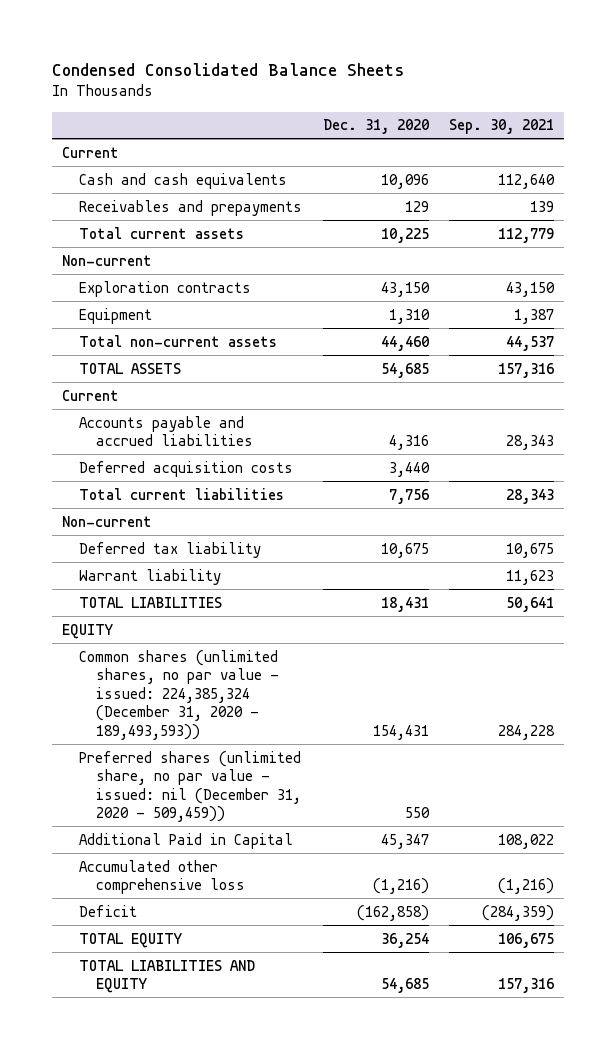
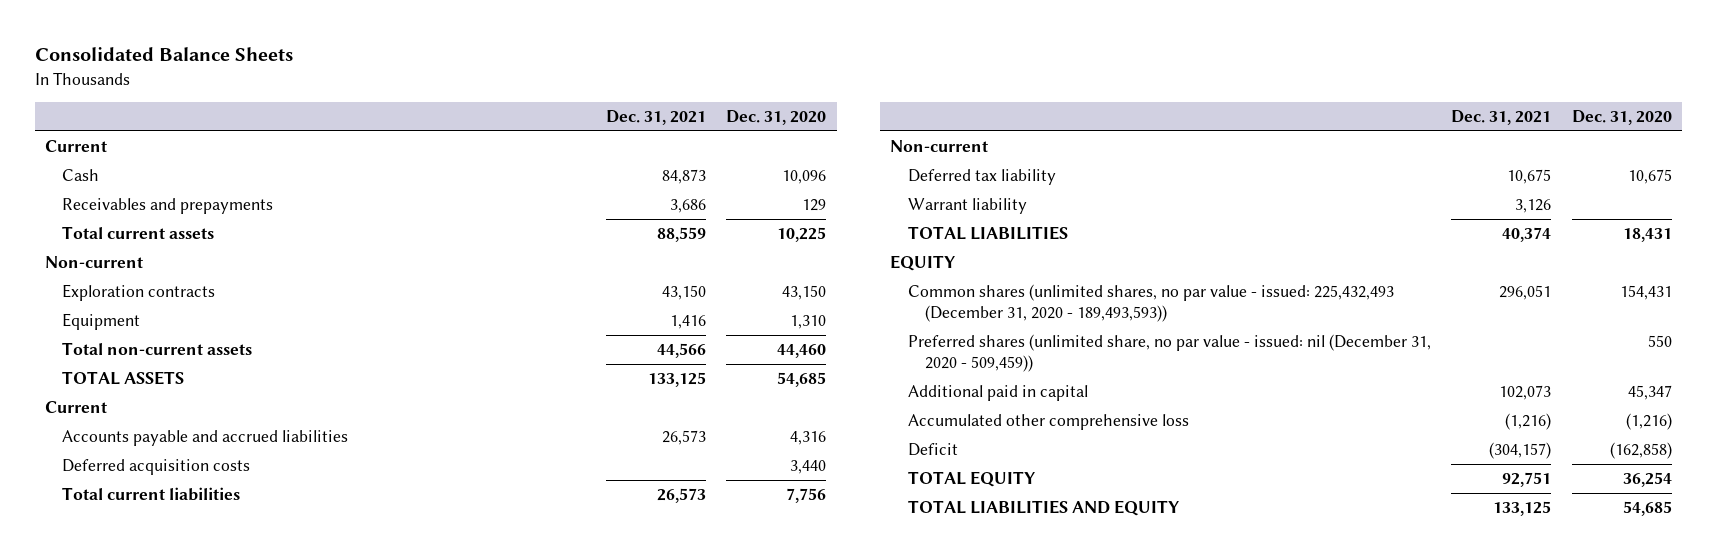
[52,62,405,76] Condensed Consolidated Balance Sheets -> [34,47,293,62] Consolidated Balance Sheets
[448,119,554,135] Sep. 30, 2021 -> none
none -> [605,109,706,125] Dec. 31, 2021
[79,172,288,189] Cash and cash equivalents -> [62,168,100,181] Cash
[79,649,279,740] Common shares (unlimited shares, no par value - issued: 224,385,324 (December 31, 2020 - 189,493,593)) -> [907,283,1394,323] Common shares (unlimited shares, no par value - issued: 225,432,493 (December 31, 2020 - 189,493,593))
[79,832,294,849] Additional Paid in Capital -> [907,384,1088,401] Additional paid in capital

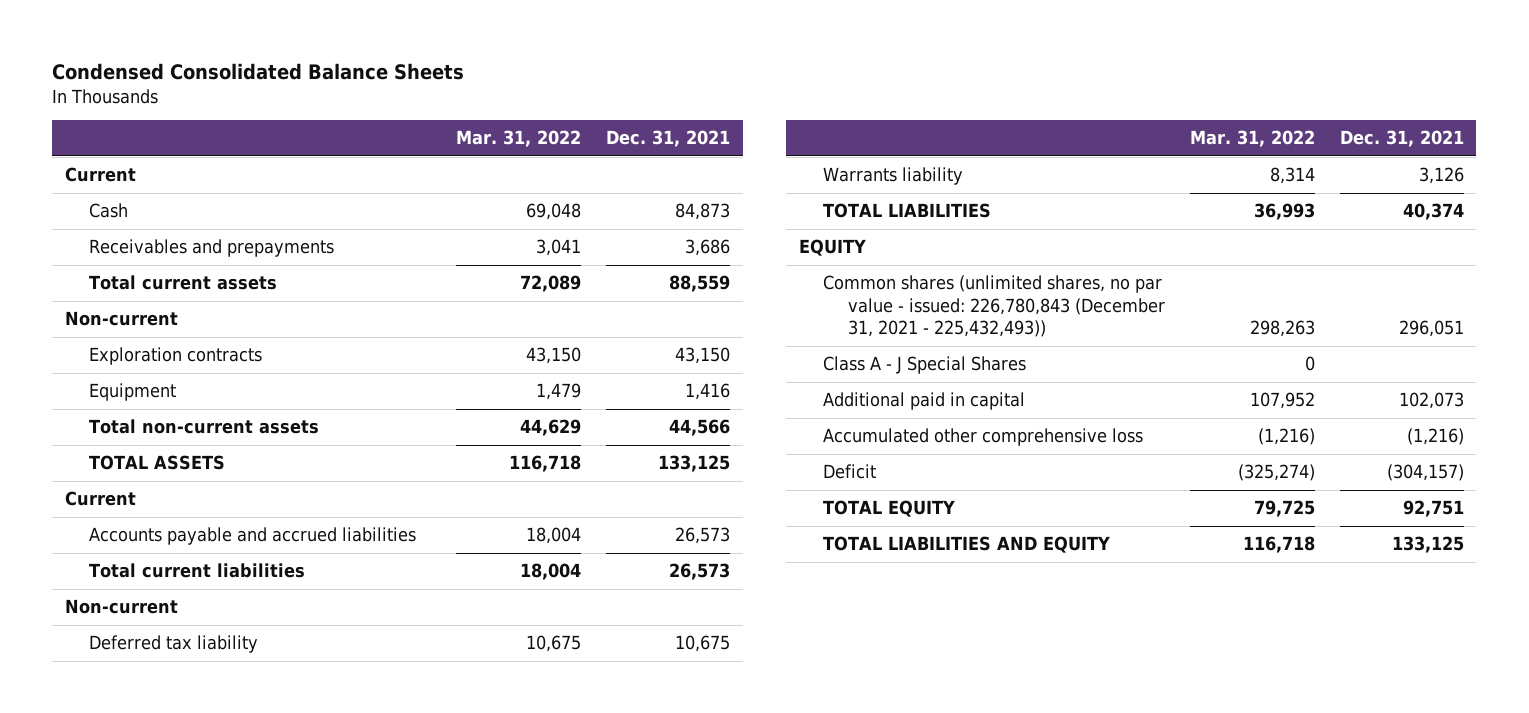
[34,47,293,62] Consolidated Balance Sheets -> [52,63,465,81] Condensed Consolidated Balance Sheets
[726,109,827,125] Dec. 31, 2020 -> none
none -> [455,130,581,148] Mar. 31, 2022
[62,458,251,475] Deferred acquisition costs -> none
[907,197,1027,214] Warrant liability -> [823,167,964,186] Warrants liability
[907,333,1431,373] Preferred shares (unlimited share, no par value - issued: nil (December 31, 2020 - 509,459)) -> none
[907,283,1394,323] Common shares (unlimited shares, no par value - issued: 225,432,493 (December 31, 2020 - 189,493,593)) -> [823,275,1165,338] Common shares (unlimited shares, no par value - issued: 226,780,843 (December 31, 2021 - 225,432,493))
none -> [823,356,1027,375] Class A - J Special Shares

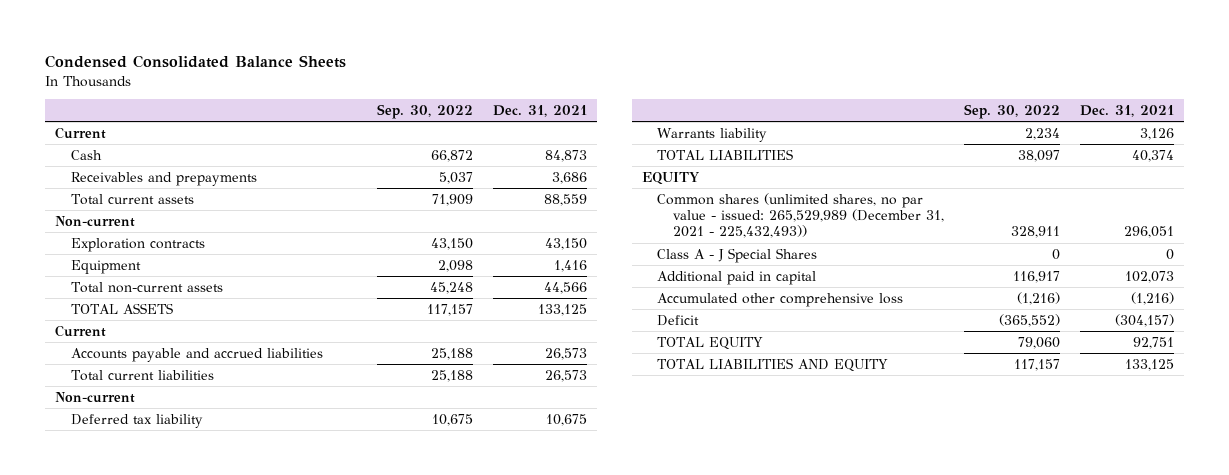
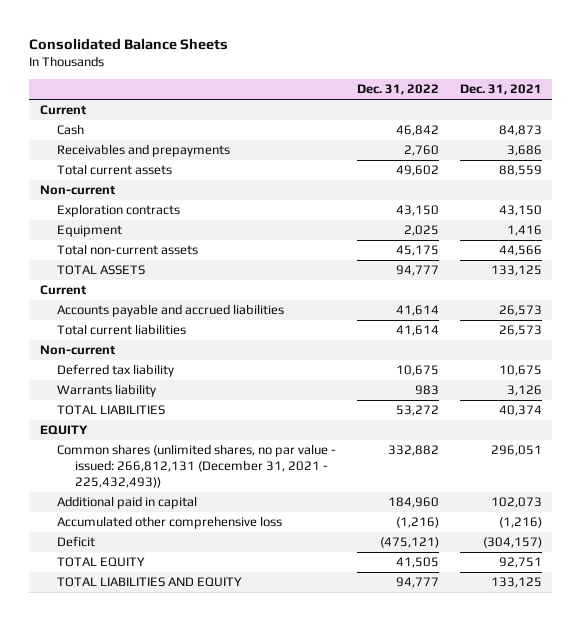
[45,54,347,68] Condensed Consolidated Balance Sheets -> [29,38,229,51] Consolidated Balance Sheets
[377,104,474,120] Sep. 30, 2022 -> none
none -> [356,84,439,96] Dec. 31, 2022
[657,247,818,263] Class A - J Special Shares -> none
[657,192,944,239] Common shares (unlimited shares, no par value - issued: 265,529,989 (December 31, 2021 - 225,432,493)) -> [57,444,337,489] Common shares (unlimited shares, no par value - issued: 266,812,131 (December 31, 2021 - 225,432,493))

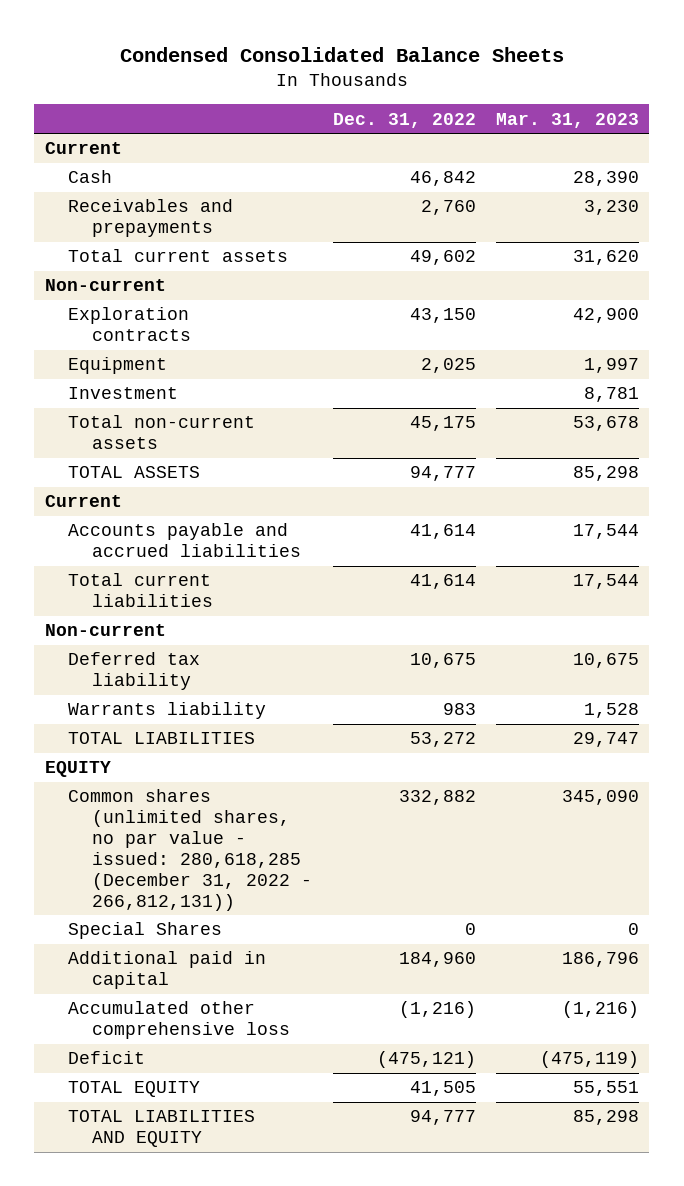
[29,38,229,51] Consolidated Balance Sheets -> [119,47,564,63] Condensed Consolidated Balance Sheets
[459,84,542,96] Dec. 31, 2021 -> none
none -> [496,112,640,128] Mar. 31, 2023
none -> [68,387,179,400] Investment
[57,444,337,489] Common shares (unlimited shares, no par value - issued: 266,812,131 (December 31, 2021 - 225,432,493)) -> [68,789,313,911] Common shares (unlimited shares, no par value - issued: 280,618,285 (December 31, 2022 - 266,812,131))
none -> [68,922,223,940] Special Shares

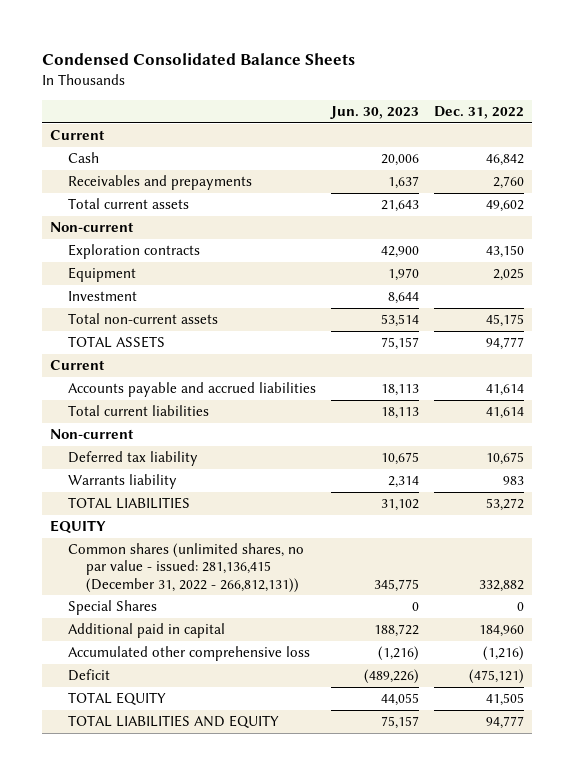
[496,112,640,128] Mar. 31, 2023 -> none
none -> [330,106,420,120] Jun. 30, 2023
[68,789,313,911] Common shares (unlimited shares, no par value - issued: 280,618,285 (December 31, 2022 - 266,812,131)) -> [67,543,304,593] Common shares (unlimited shares, no par value - issued: 281,136,415 (December 31, 2022 - 266,812,131))

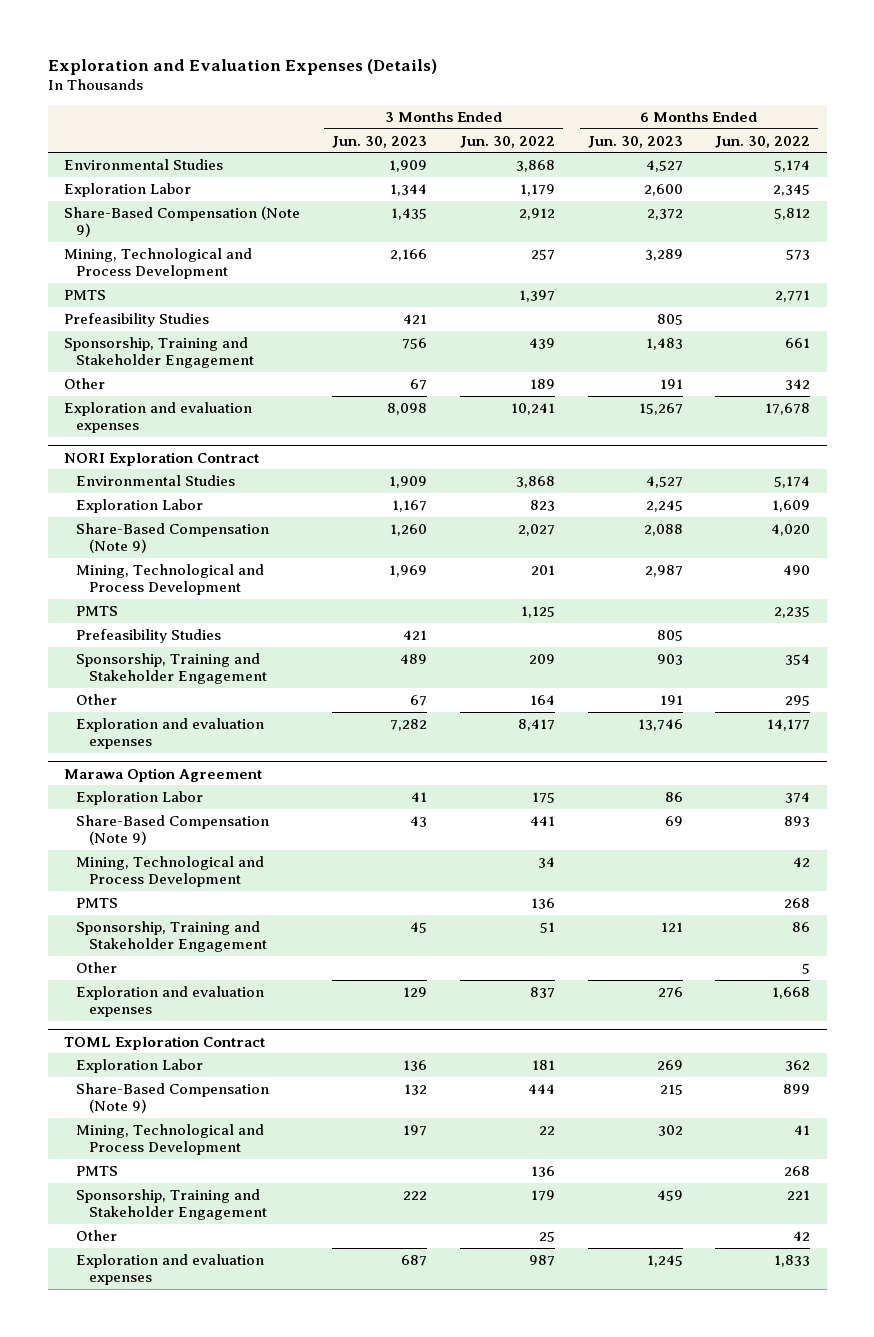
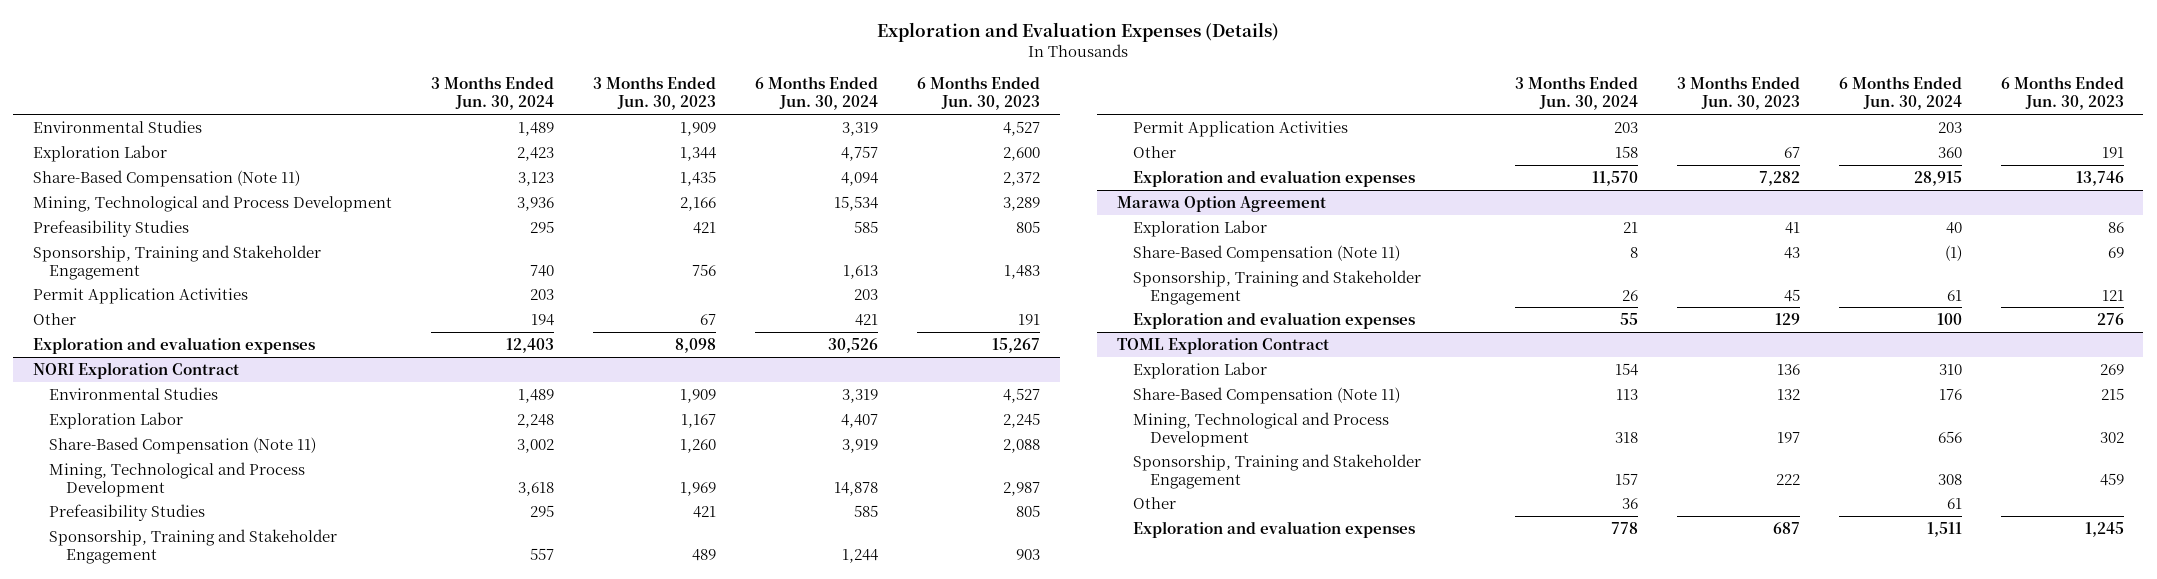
[460,135,556,148] Jun. 30, 2022 -> none
[715,135,811,148] Jun. 30, 2022 -> none
none -> [430,76,554,111] 3 Months Ended Jun. 30, 2024
none -> [755,76,879,111] 6 Months Ended Jun. 30, 2024
[63,205,300,238] Share-Based Compensation (Note 9) -> [32,169,300,187] Share-Based Compensation (Note 11)
[63,289,106,300] PMTS -> none
none -> [32,287,248,304] Permit Application Activities
[76,522,270,554] Share-Based Compensation (Note 9) -> [49,436,317,454] Share-Based Compensation (Note 11)
[76,605,119,616] PMTS -> none
none -> [1133,120,1349,137] Permit Application Activities
[76,855,265,888] Mining, Technological and Process Development -> none
[76,897,119,908] PMTS -> none
[76,814,270,846] Share-Based Compensation (Note 9) -> [1133,244,1401,262] Share-Based Compensation (Note 11)
[76,961,118,973] Other -> none
[76,1082,270,1114] Share-Based Compensation (Note 9) -> [1133,386,1401,404] Share-Based Compensation (Note 11)
[76,1165,119,1176] PMTS -> none

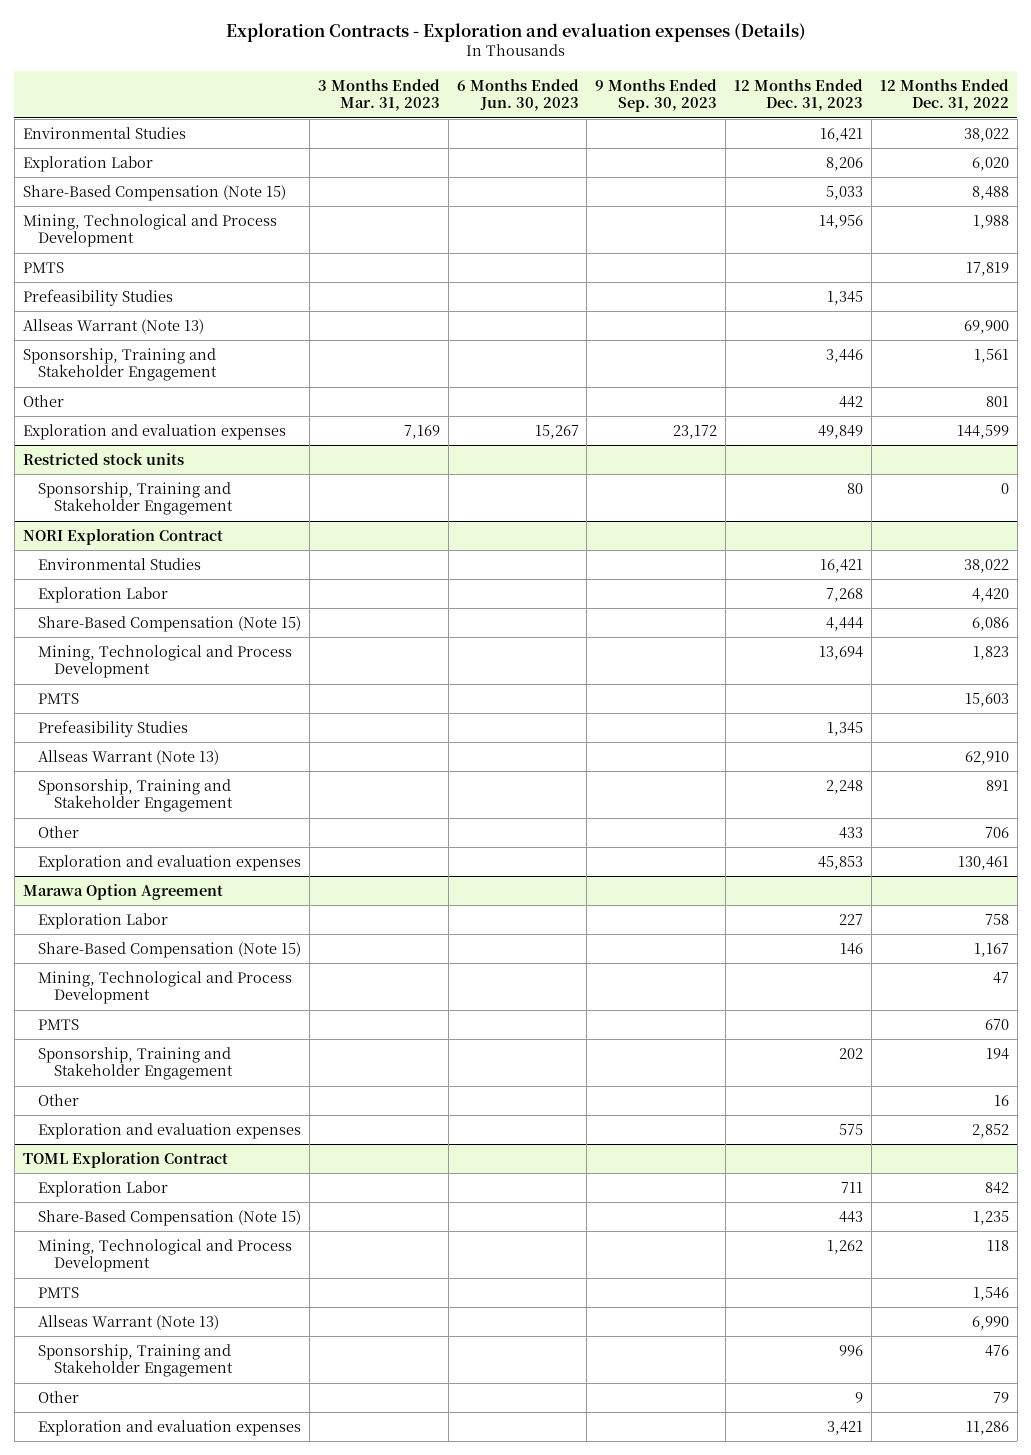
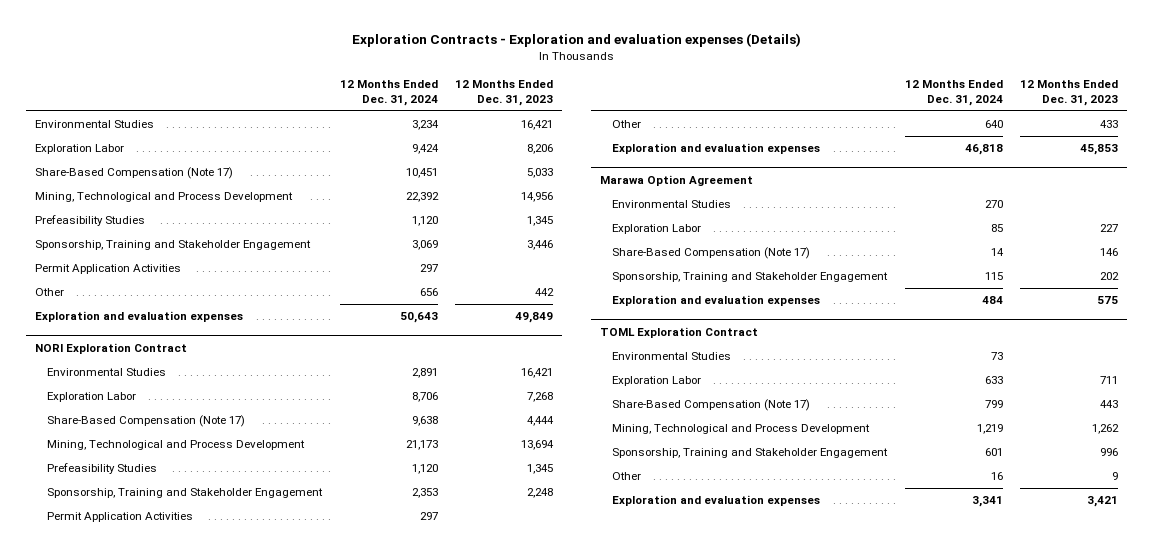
[317,78,440,112] 3 Months Ended Mar. 31, 2023 -> none
[456,78,579,112] 6 Months Ended Jun. 30, 2023 -> none
[595,78,718,113] 9 Months Ended Sep. 30, 2023 -> none
[879,78,1009,112] 12 Months Ended Dec. 31, 2022 -> none
none -> [339,80,438,107] 12 Months Ended Dec. 31, 2024
[22,184,286,201] Share-Based Compensation (Note 15) -> [34,167,233,180] Share-Based Compensation (Note 17)
[22,261,64,273] PMTS -> none
[22,318,204,334] Allseas Warrant (Note 13) -> none
none -> [34,264,181,275] Permit Application Activities
[22,452,184,465] Restricted stock units -> none
[38,481,233,516] Sponsorship, Training and Stakeholder Engagement -> none
[38,615,302,632] Share-Based Compensation (Note 15) -> [47,415,246,428] Share-Based Compensation (Note 17)
[38,692,80,704] PMTS -> none
[38,749,220,765] Allseas Warrant (Note 13) -> none
none -> [47,512,194,523] Permit Application Activities
none -> [612,200,732,209] Environmental Studies
[38,970,293,1005] Mining, Technological and Process Development -> none
[38,1018,80,1030] PMTS -> none
[38,941,302,958] Share-Based Compensation (Note 15) -> [612,247,811,260] Share-Based Compensation (Note 17)
[38,1093,80,1106] Other -> none
none -> [612,352,732,361] Environmental Studies
[38,1209,302,1226] Share-Based Compensation (Note 15) -> [612,399,811,412] Share-Based Compensation (Note 17)
[38,1286,80,1298] PMTS -> none
[38,1314,220,1330] Allseas Warrant (Note 13) -> none

